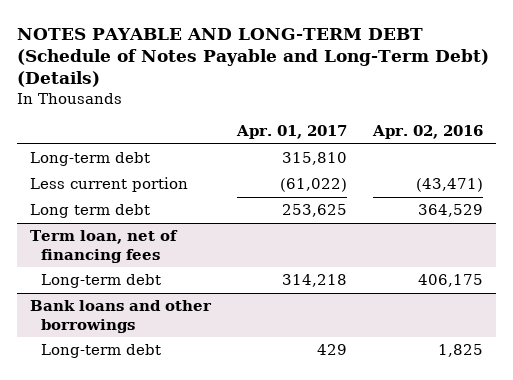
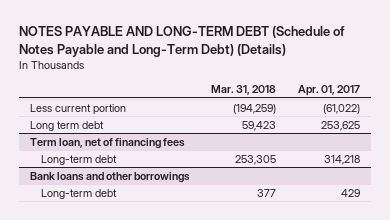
[371,125,483,140] Apr. 02, 2016 -> none
none -> [211,84,277,95] Mar. 31, 2018
[30,152,151,167] Long-term debt -> none

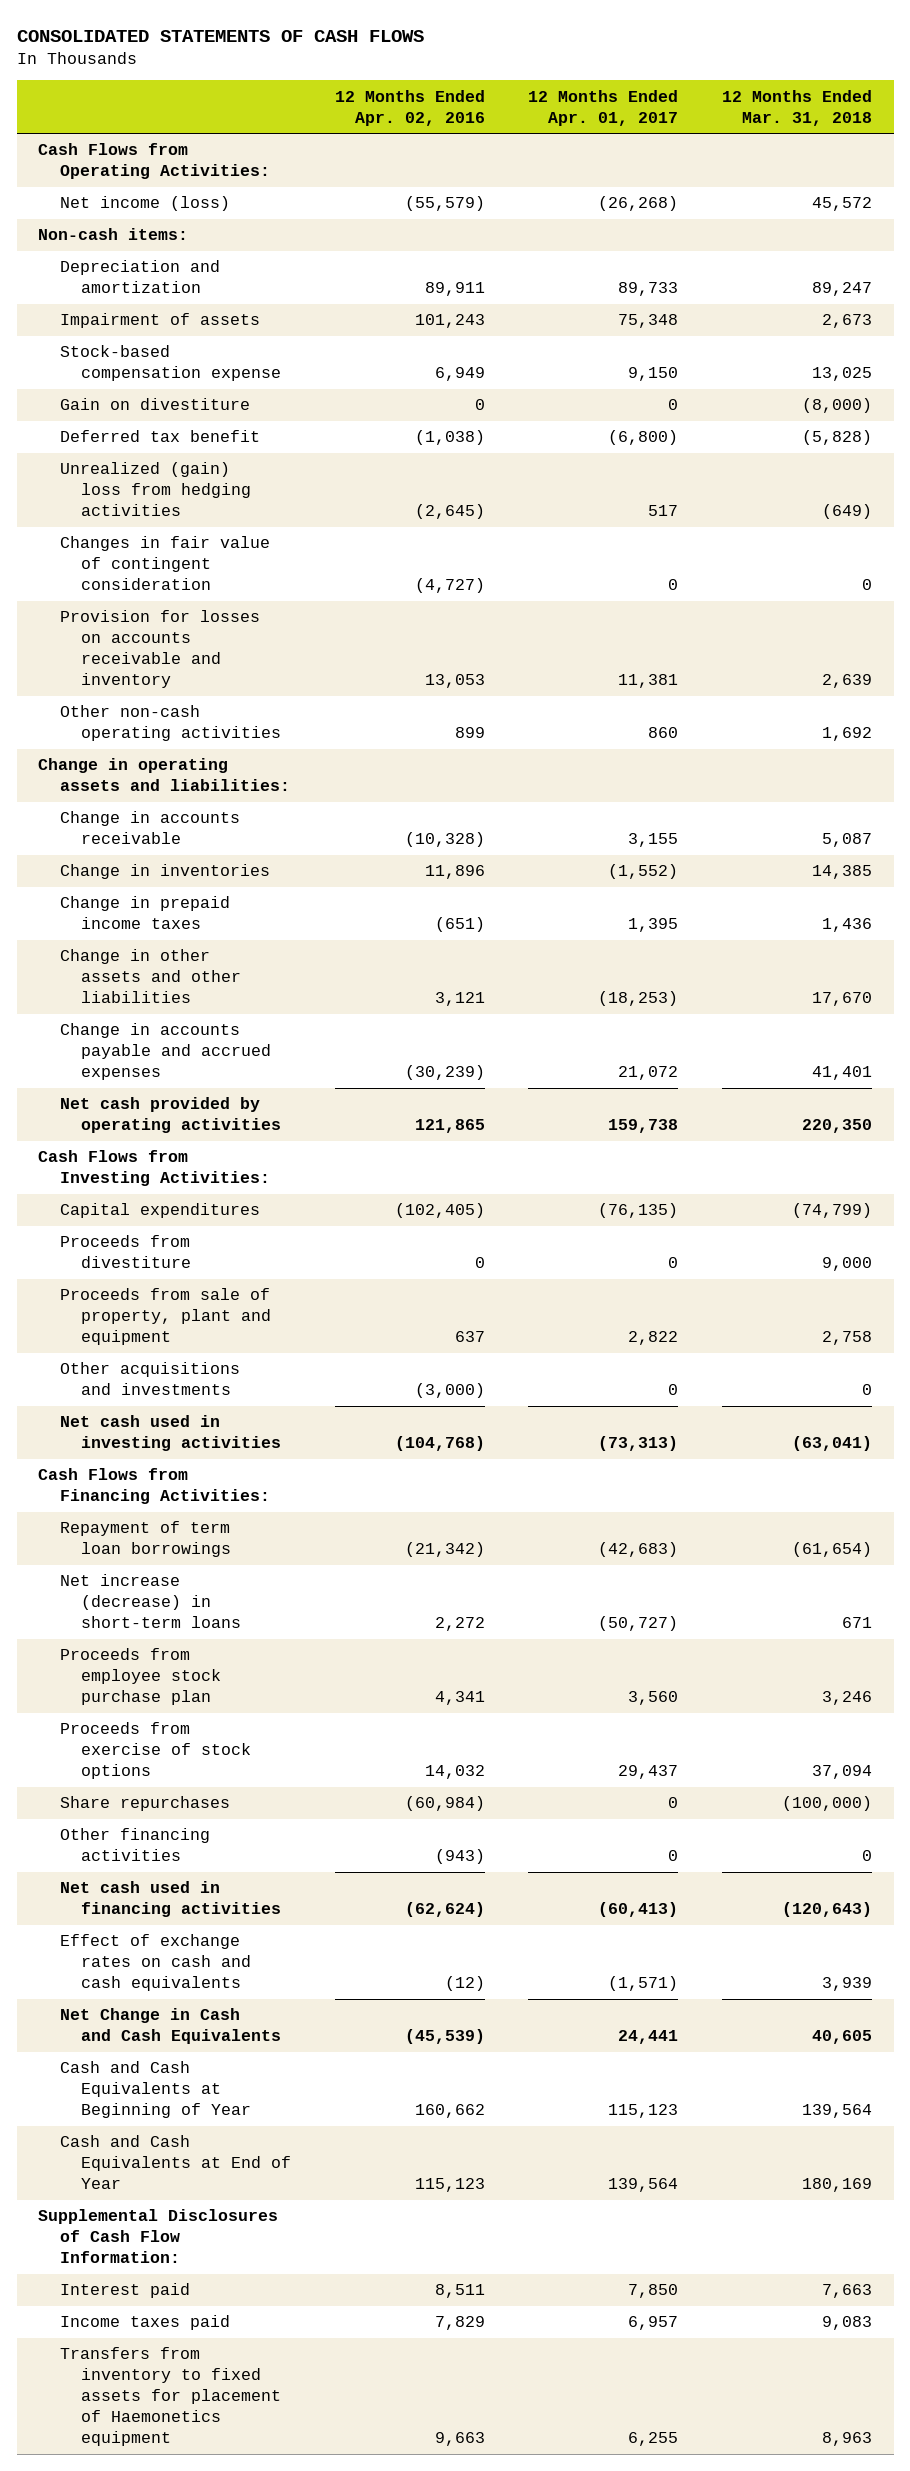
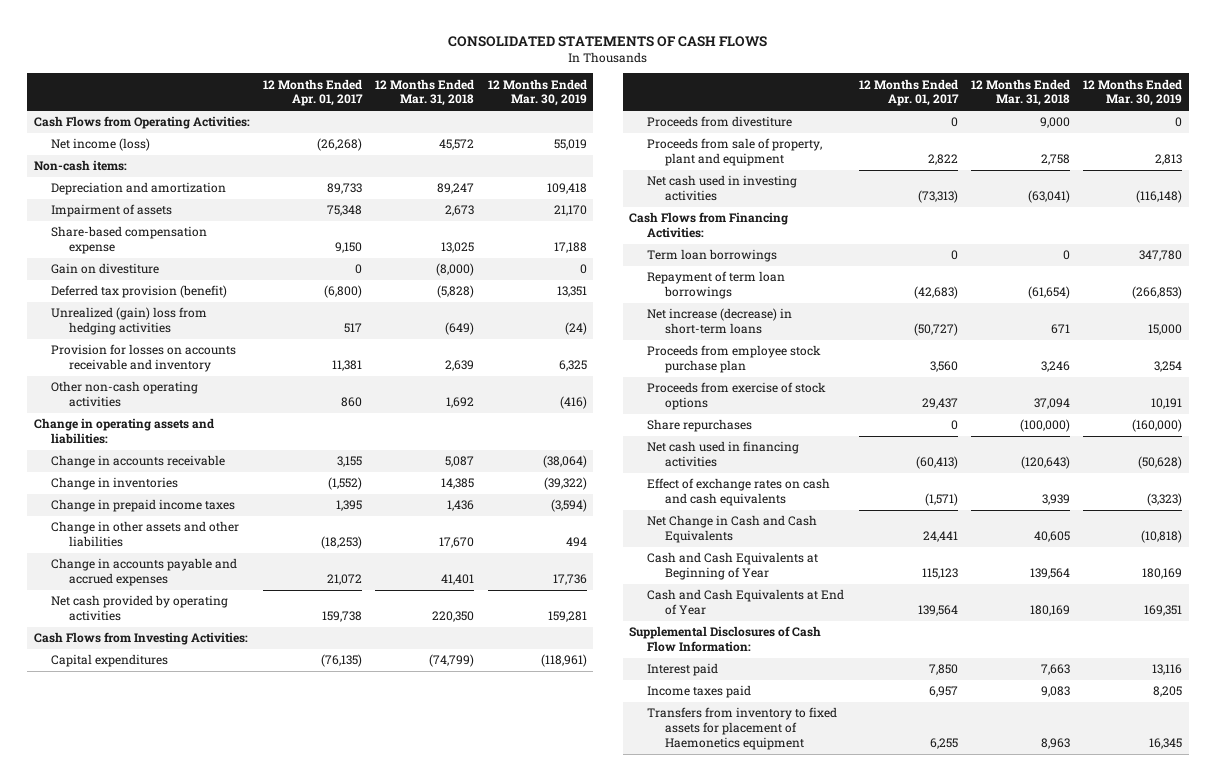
[334,89,485,126] 12 Months Ended Apr. 02, 2016 -> none
none -> [487,78,587,107] 12 Months Ended Mar. 30, 2019
[59,345,281,382] Stock-based compensation expense -> [51,226,208,255] Share-based compensation expense
[59,430,260,443] Deferred tax benefit -> [51,285,228,299] Deferred tax provision (benefit)
[59,536,270,591] Changes in fair value of contingent consideration -> none
[59,1362,240,1396] Other acquisitions and investments -> none
none -> [646,249,777,263] Term loan borrowings
[59,1828,210,1862] Other financing activities -> none

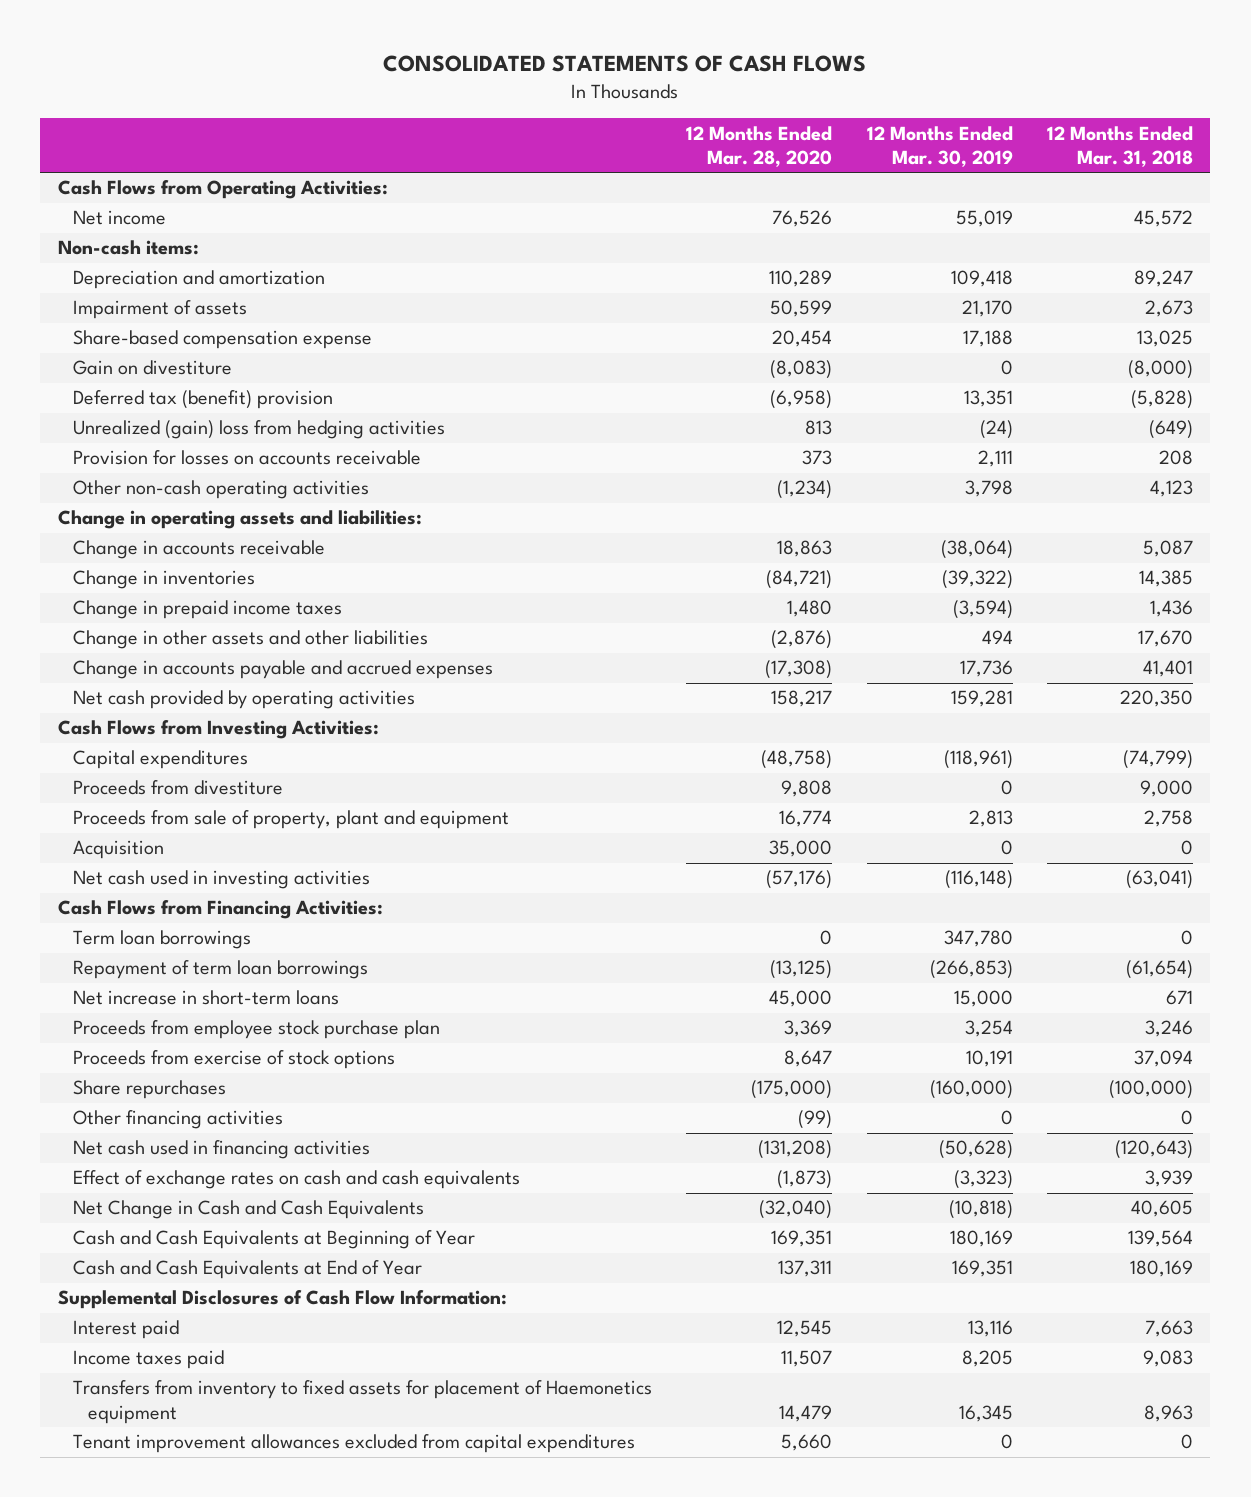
[263,78,364,107] 12 Months Ended Apr. 01, 2017 -> none
none -> [686,125,833,167] 12 Months Ended Mar. 28, 2020
[51,138,151,152] Net income (loss) -> [72,210,166,226] Net income
[51,285,228,299] Deferred tax provision (benefit) -> [72,390,333,410] Deferred tax (benefit) provision
[51,344,237,373] Provision for losses on accounts receivable and inventory -> [72,450,421,466] Provision for losses on accounts receivable
[445,360,475,372] 2,639 -> [1159,450,1194,466] 208
[558,360,587,372] 6,325 -> [977,450,1013,468] 2,111
[446,397,475,409] 1,692 -> [1150,480,1194,498] 4,123
[559,396,587,410] (416) -> [964,480,1013,498] 3,798
none -> [72,840,164,860] Acquisition
[646,308,792,335] Net increase (decrease) in short-term loans -> [72,990,339,1006] Net increase in short-term loans
none -> [72,1110,283,1130] Other financing activities
none -> [72,1434,635,1454] Tenant improvement allowances excluded from capital expenditures

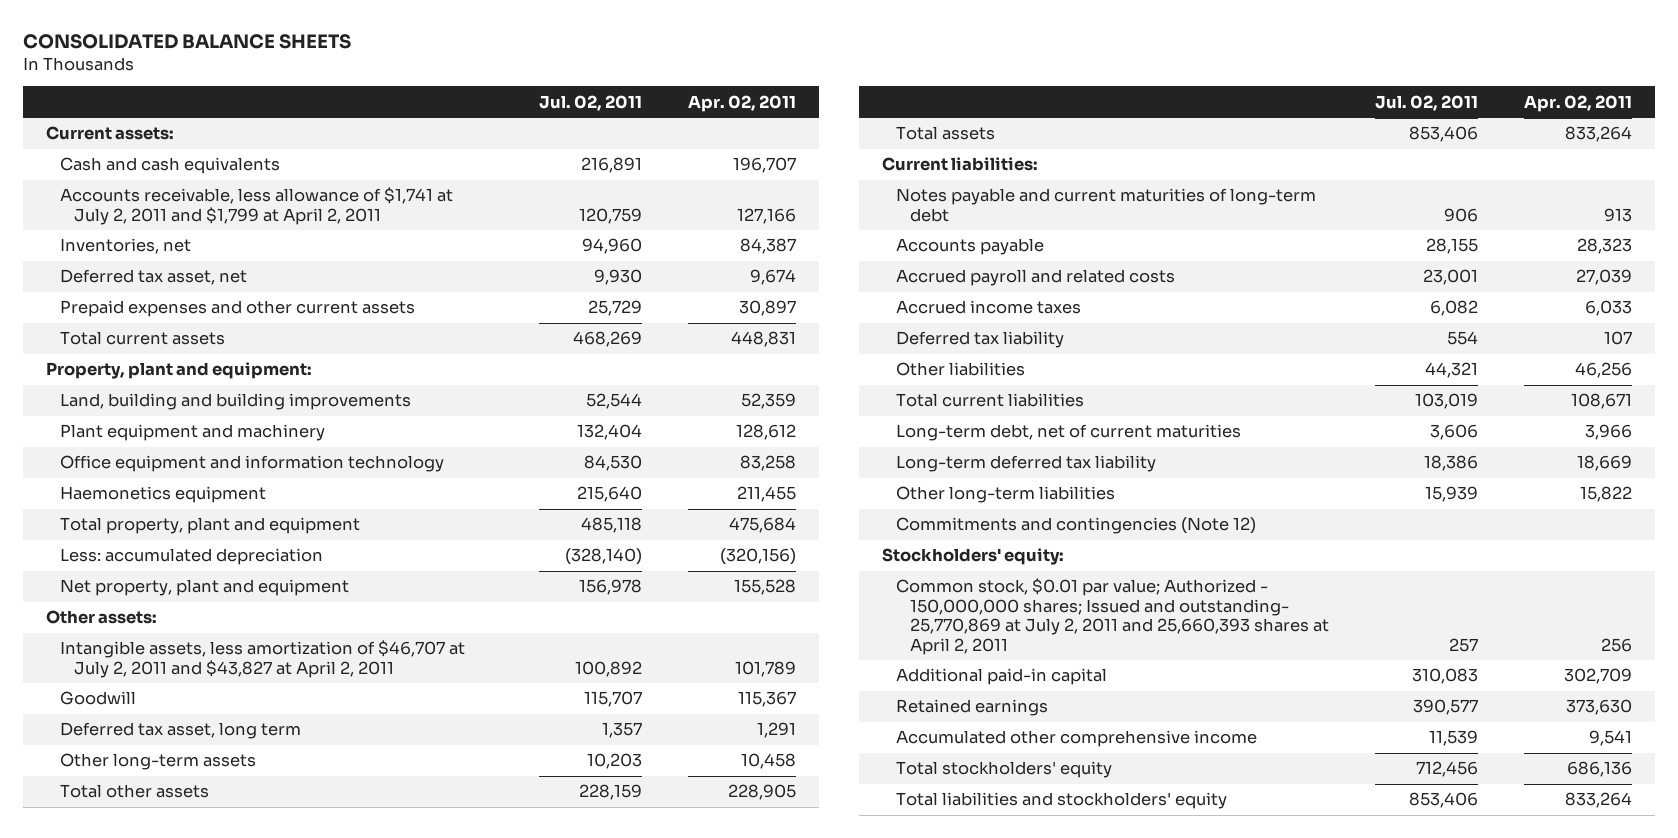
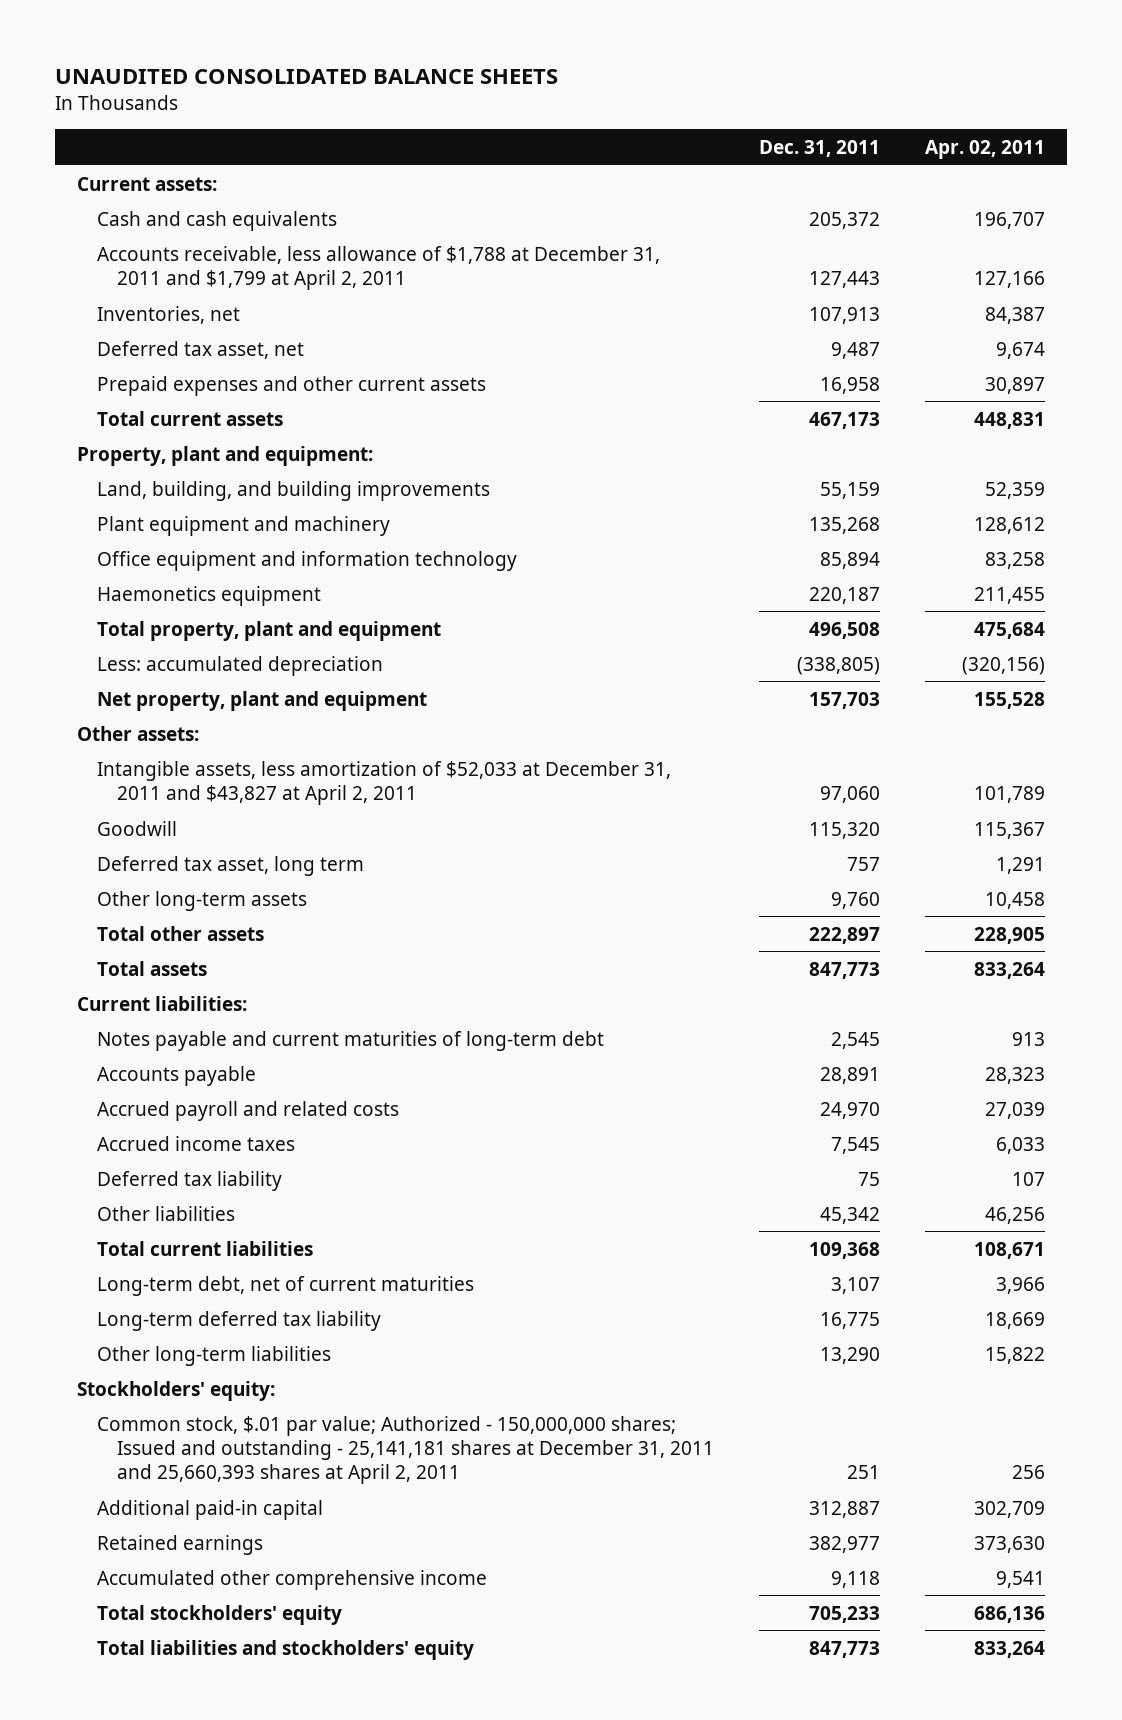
[22,33,351,49] CONSOLIDATED BALANCE SHEETS -> [54,69,558,85] UNAUDITED CONSOLIDATED BALANCE SHEETS
[538,94,642,111] Jul. 02, 2011 -> none
none -> [758,139,880,157] Dec. 31, 2011
[59,187,453,225] Accounts receivable, less allowance of $1,741 at July 2, 2011 and $1,799 at April 2, 2011 -> [97,245,661,290] Accounts receivable, less allowance of $1,788 at December 31, 2011 and $1,799 at April 2, 2011
[59,393,411,411] Land, building and building improvements -> [97,480,491,501] Land, building, and building improvements
[59,640,465,678] Intangible assets, less amortization of $46,707 at July 2, 2011 and $43,827 at April 2, 2011 -> [97,760,672,805] Intangible assets, less amortization of $52,033 at December 31, 2011 and $43,827 at April 2, 2011
[896,517,1257,535] Commitments and contingencies (Note 12) -> none
[896,578,1330,655] Common stock, $0.01 par value; Authorized - 150,000,000 shares; Issued and outstanding- 25,770,869 at July 2, 2011 and 25,660,393 shares at April 2, 2011 -> [97,1415,715,1484] Common stock, $.01 par value; Authorized - 150,000,000 shares; Issued and outstanding - 25,141,181 shares at December 31, 2011 and 25,660,393 shares at April 2, 2011

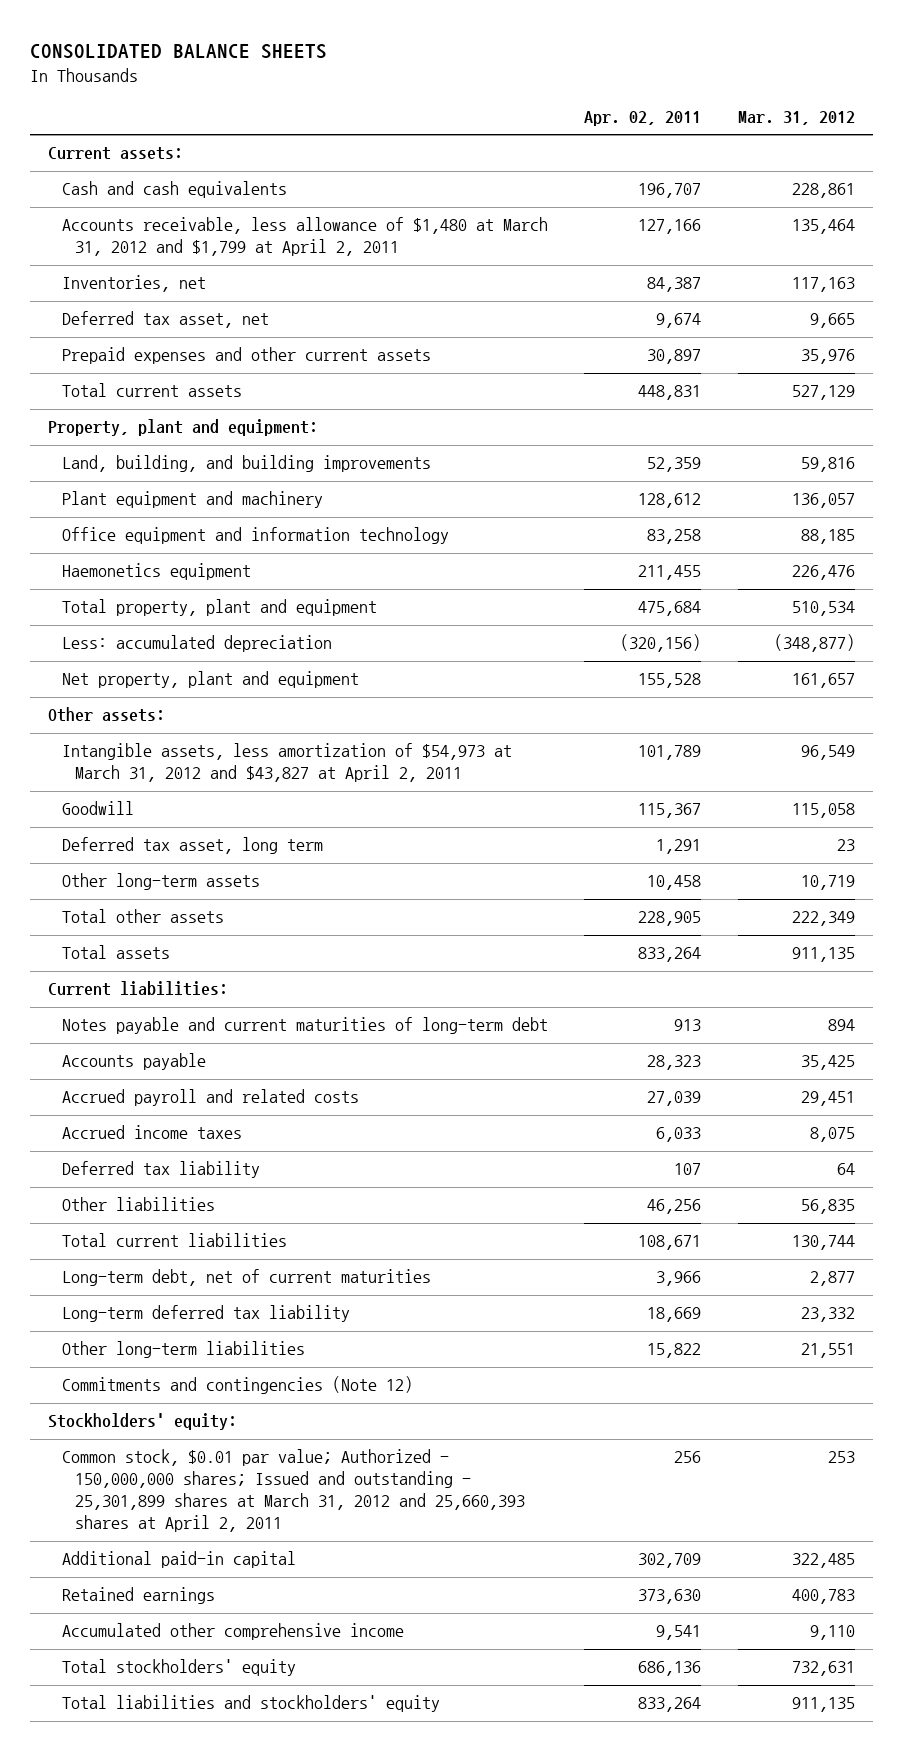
[54,69,558,85] UNAUDITED CONSOLIDATED BALANCE SHEETS -> [30,44,328,60] CONSOLIDATED BALANCE SHEETS
[758,139,880,157] Dec. 31, 2011 -> none
none -> [737,111,855,126] Mar. 31, 2012
[97,245,661,290] Accounts receivable, less allowance of $1,788 at December 31, 2011 and $1,799 at April 2, 2011 -> [61,217,548,257] Accounts receivable, less allowance of $1,480 at March 31, 2012 and $1,799 at April 2, 2011
[97,760,672,805] Intangible assets, less amortization of $52,033 at December 31, 2011 and $43,827 at April 2, 2011 -> [61,743,512,783] Intangible assets, less amortization of $54,973 at March 31, 2012 and $43,827 at April 2, 2011
none -> [61,1376,413,1395] Commitments and contingencies (Note 12)
[97,1415,715,1484] Common stock, $.01 par value; Authorized - 150,000,000 shares; Issued and outstanding - 25,141,181 shares at December 31, 2011 and 25,660,393 shares at April 2, 2011 -> [61,1449,526,1533] Common stock, $0.01 par value; Authorized - 150,000,000 shares; Issued and outstanding - 25,301,899 shares at March 31, 2012 and 25,660,393 shares at April 2, 2011

